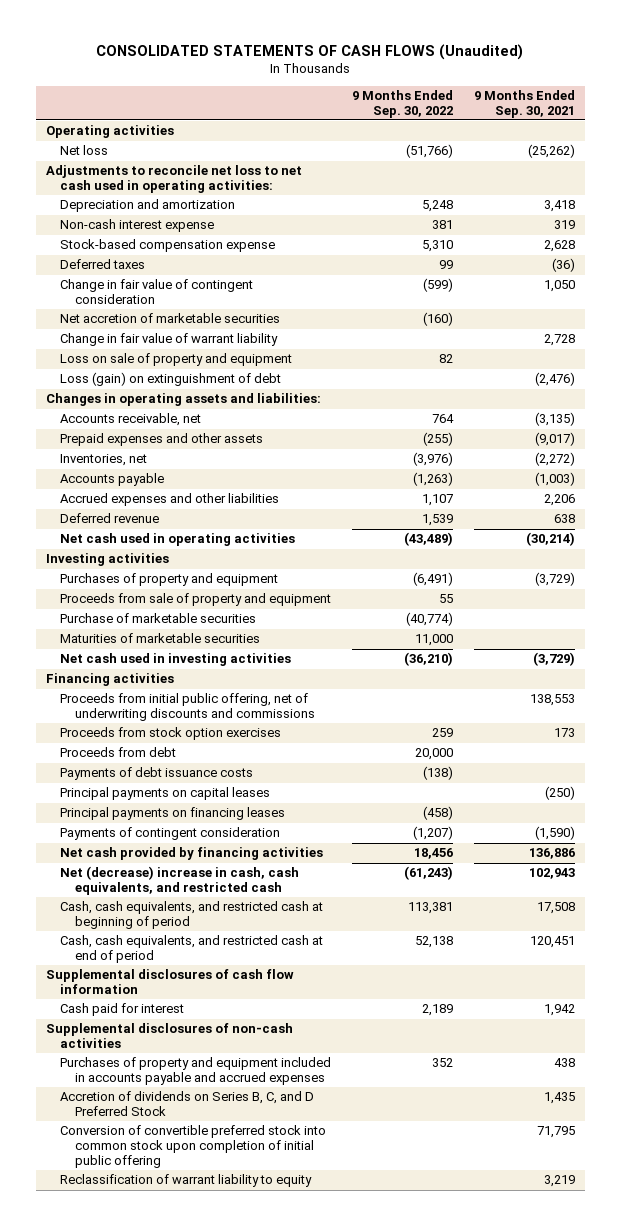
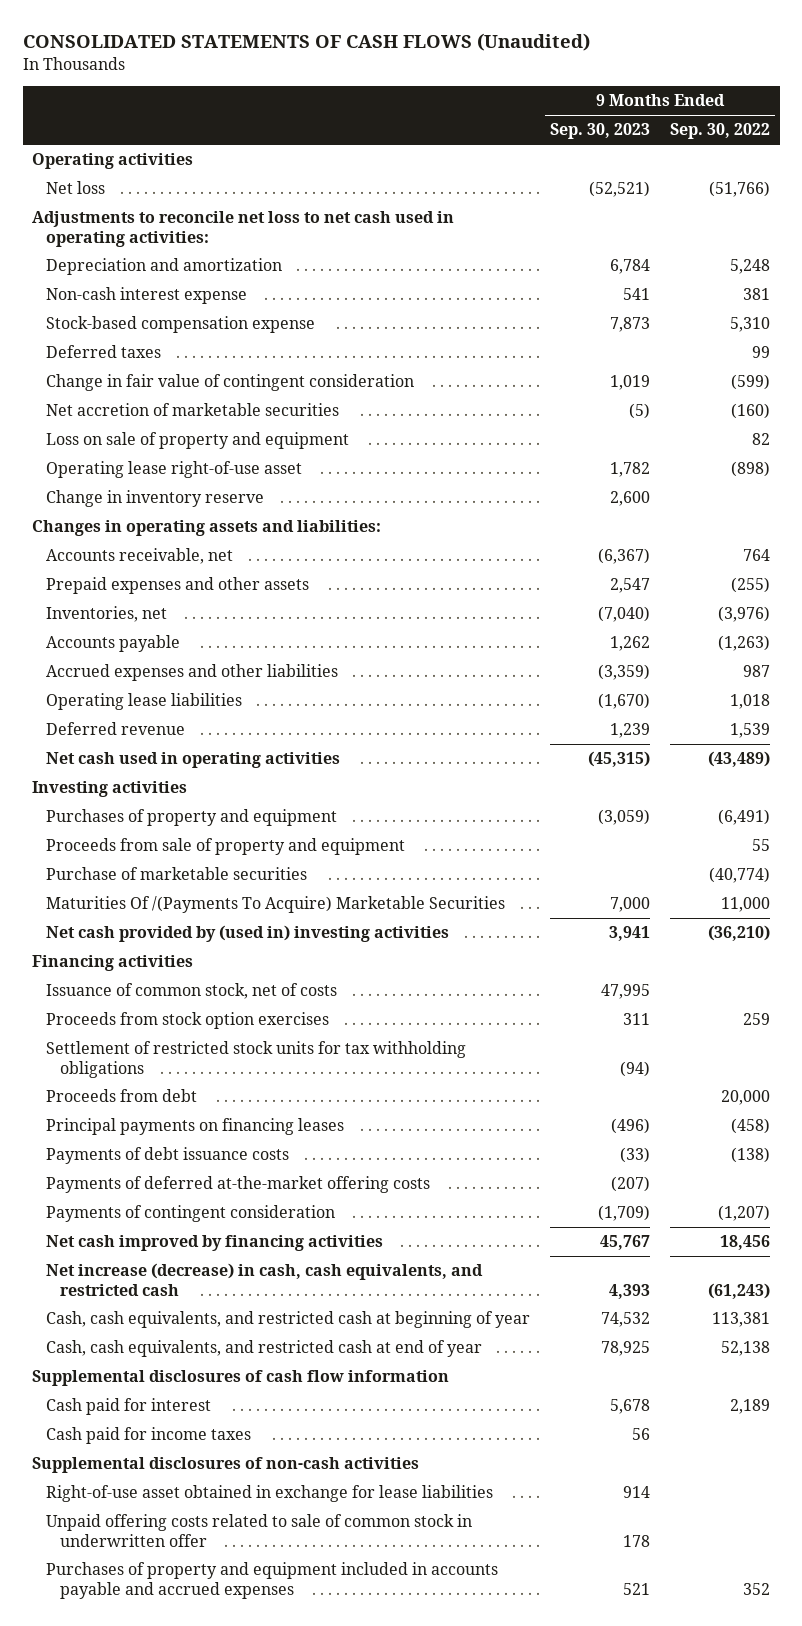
[473,89,575,118] 9 Months Ended Sep. 30, 2021 -> none
none -> [549,123,650,140] Sep. 30, 2023
[60,333,279,347] Change in fair value of warrant liability -> none
[60,372,282,387] Loss (gain) on extinguishment of debt -> none
none -> [46,461,303,479] Operating lease right-of-use asset
none -> [46,490,265,508] Change in inventory reserve
[422,494,454,507] 1,107 -> [742,665,770,678] 987
none -> [46,693,243,711] Operating lease liabilities
[60,633,261,644] Maturities of marketable securities -> [46,896,506,914] Maturities Of /(Payments To Acquire) Marketable Securities
[60,653,292,667] Net cash used in investing activities -> [46,925,450,943] Net cash provided by (used in) investing activities
[60,693,315,722] Proceeds from initial public offering, net of underwriting discounts and commissions -> none
none -> [46,983,338,1000] Issuance of common stock, net of costs
none -> [46,1041,467,1078] Settlement of restricted stock units for tax withholding obligations
[60,787,271,801] Principal payments on capital leases -> none
[60,767,254,781] Payments of debt issuance costs -> [46,1147,290,1165] Payments of debt issuance costs
none -> [46,1176,431,1194] Payments of deferred at-the-market offering costs
[60,847,324,861] Net cash provided by financing activities -> [46,1235,384,1252] Net cash improved by financing activities
[60,866,300,896] Net (decrease) increase in cash, cash equivalents, and restricted cash -> [46,1263,484,1296] Net increase (decrease) in cash, cash equivalents, and restricted cash
[60,901,324,930] Cash, cash equivalents, and restricted cash at beginning of period -> [46,1311,531,1329] Cash, cash equivalents, and restricted cash at beginning of year
[60,935,324,964] Cash, cash equivalents, and restricted cash at end of period -> [46,1340,483,1358] Cash, cash equivalents, and restricted cash at end of year
none -> [46,1427,252,1445] Cash paid for income taxes
none -> [46,1485,494,1503] Right-of-use asset obtained in exchange for lease liabilities
none -> [46,1514,473,1547] Unpaid offering costs related to sale of common stock in underwritten offer
[60,1091,315,1117] Accretion of dividends on Series B, C, and D Preferred Stock -> none
[60,1125,327,1168] Conversion of convertible preferred stock into common stock upon completion of initial public offering -> none
[60,1174,313,1188] Reclassification of warrant liability to equity -> none

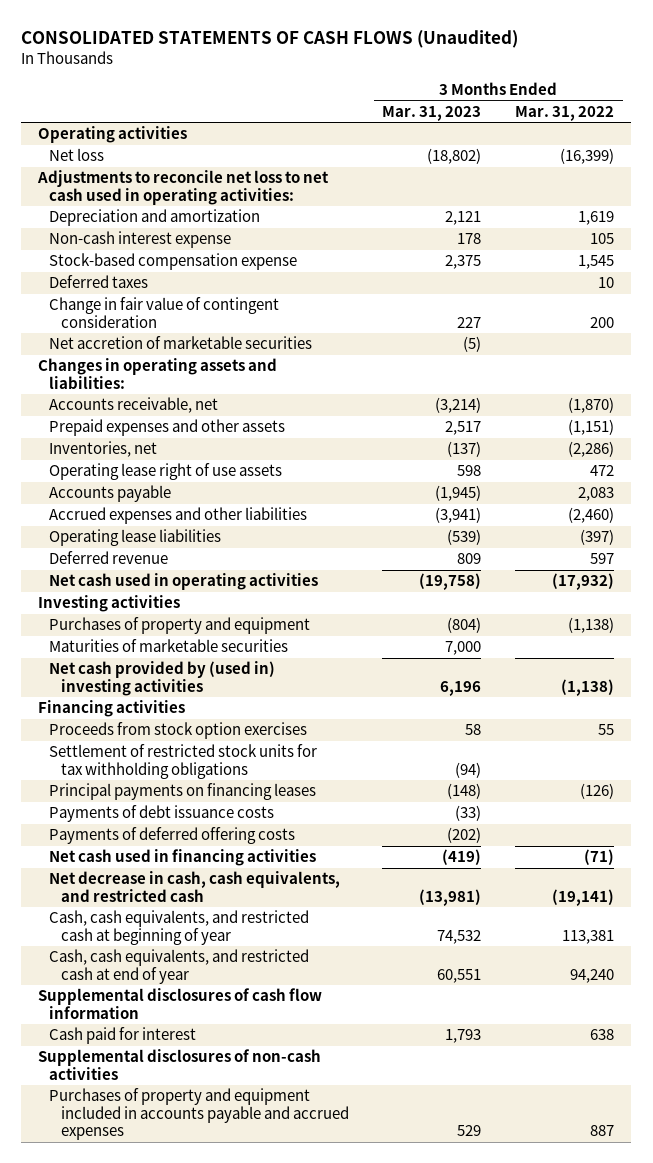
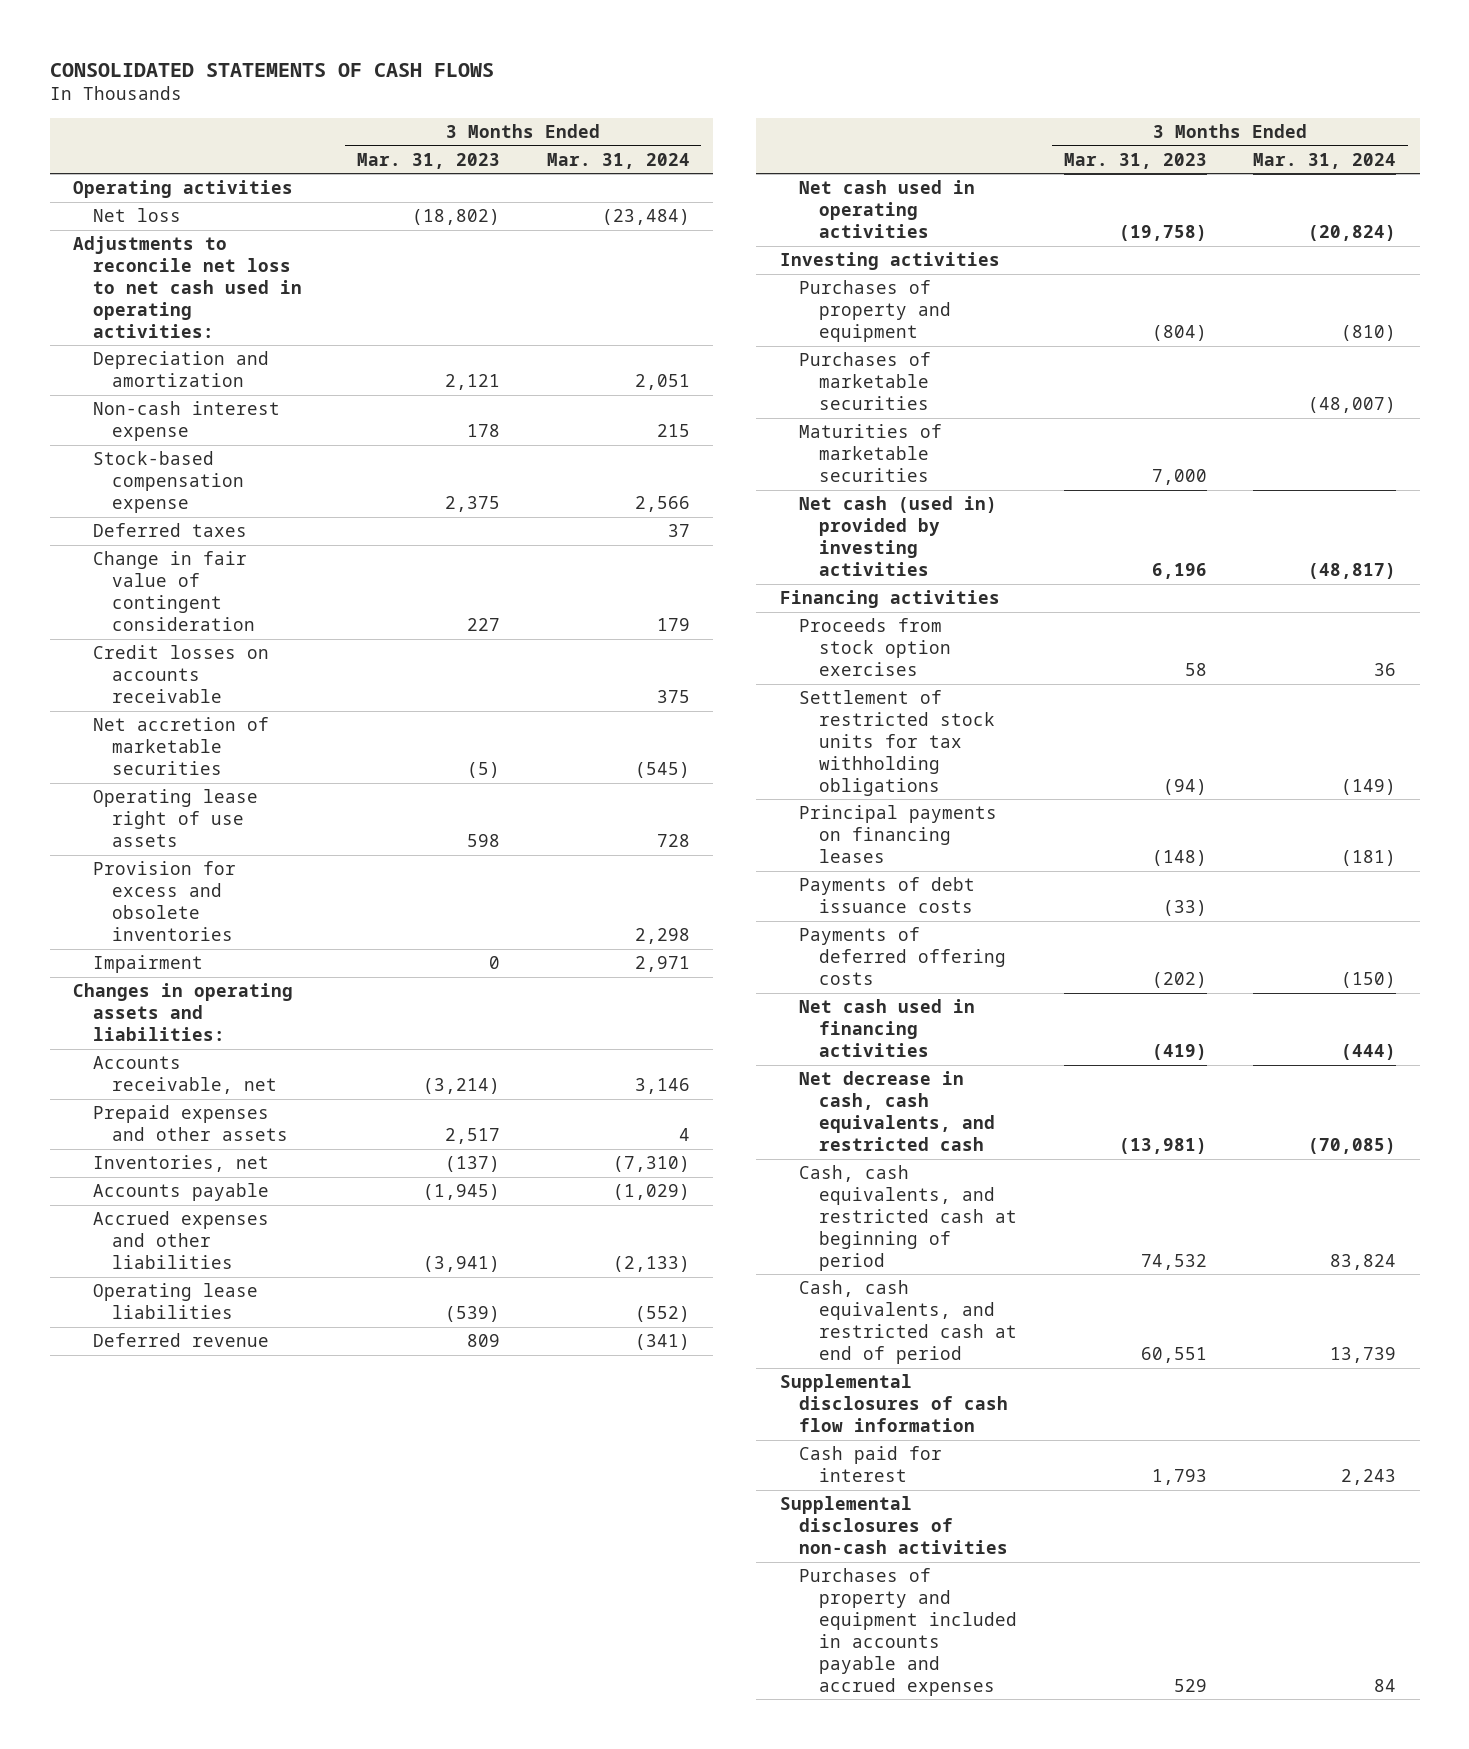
[21,30,519,49] CONSOLIDATED STATEMENTS OF CASH FLOWS (Unaudited) -> [49,62,494,77] CONSOLIDATED STATEMENTS OF CASH FLOWS
[515,105,615,121] Mar. 31, 2022 -> none
none -> [546,152,690,169] Mar. 31, 2024
none -> [92,645,269,703] Credit losses on accounts receivable
[49,463,283,481] Operating lease right of use assets -> [92,789,258,847] Operating lease right of use assets
none -> [92,861,236,941] Provision for excess and obsolete inventories
none -> [92,955,203,974] Impairment
none -> [799,352,932,410] Purchases of marketable securities
[49,661,276,696] Net cash provided by (used in) investing activities -> [799,496,998,576] Net cash (used in) provided by investing activities
[49,910,310,945] Cash, cash equivalents, and restricted cash at beginning of year -> [799,1165,1017,1271] Cash, cash equivalents, and restricted cash at beginning of period
[49,949,310,984] Cash, cash equivalents, and restricted cash at end of year -> [799,1280,1017,1364] Cash, cash equivalents, and restricted cash at end of period

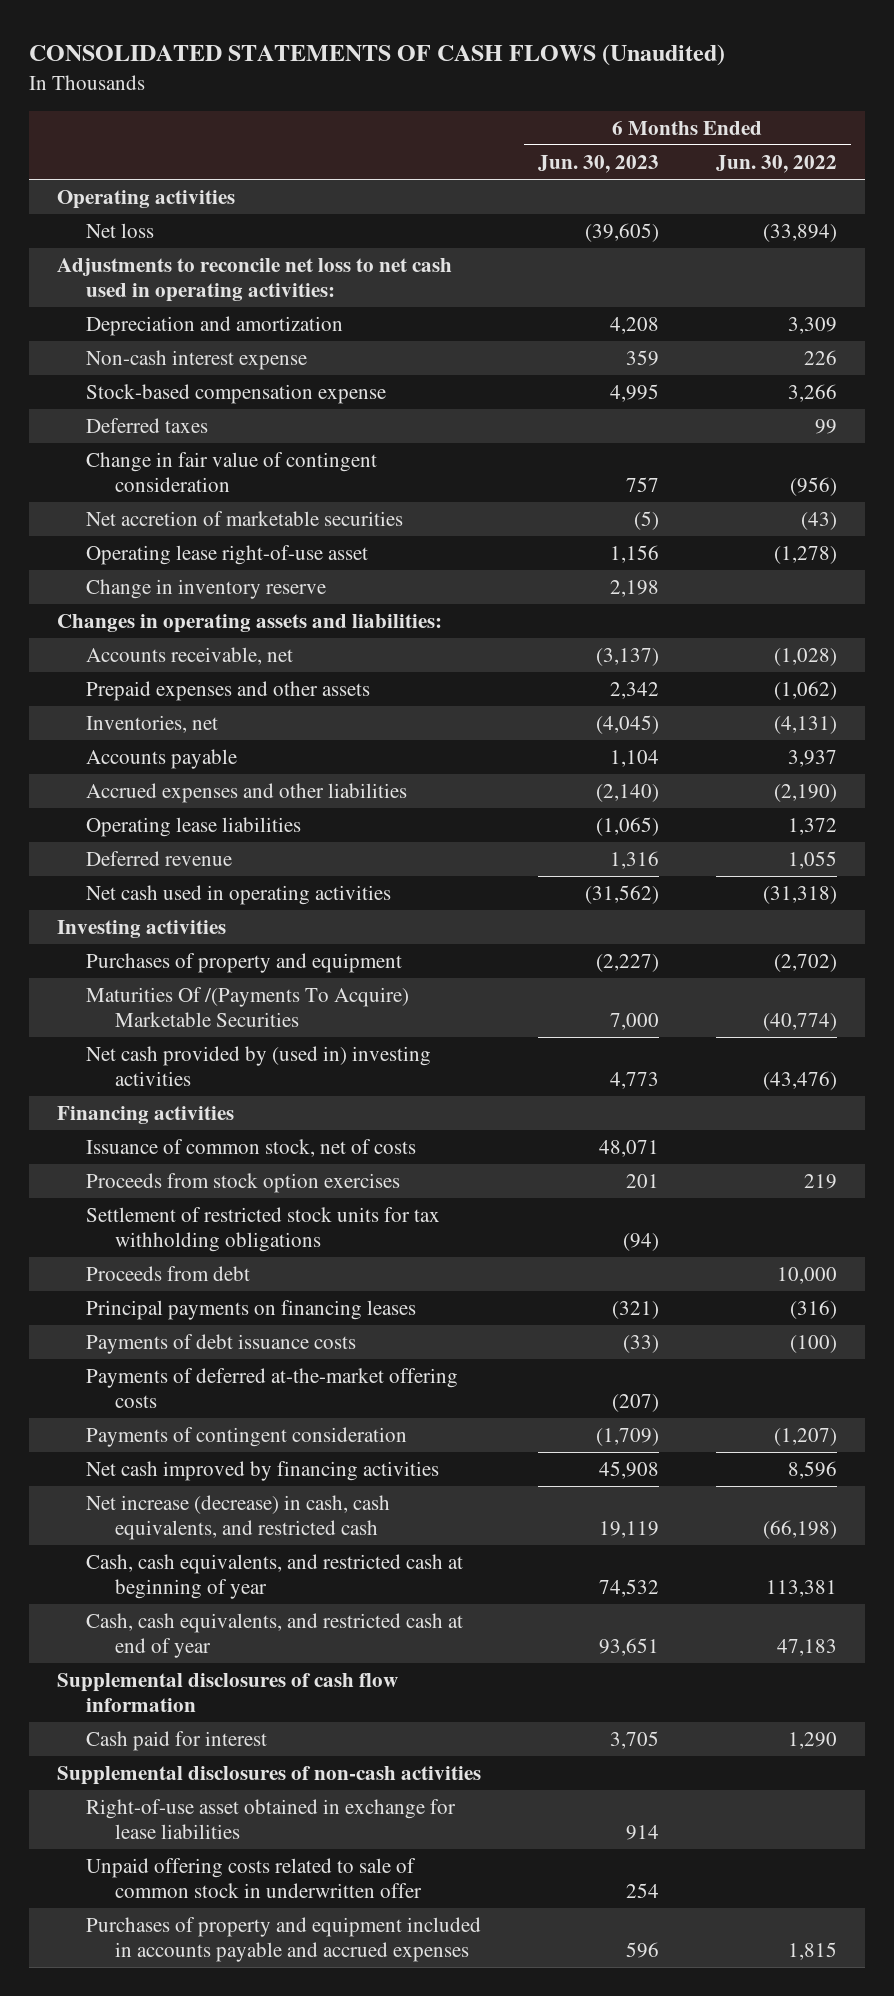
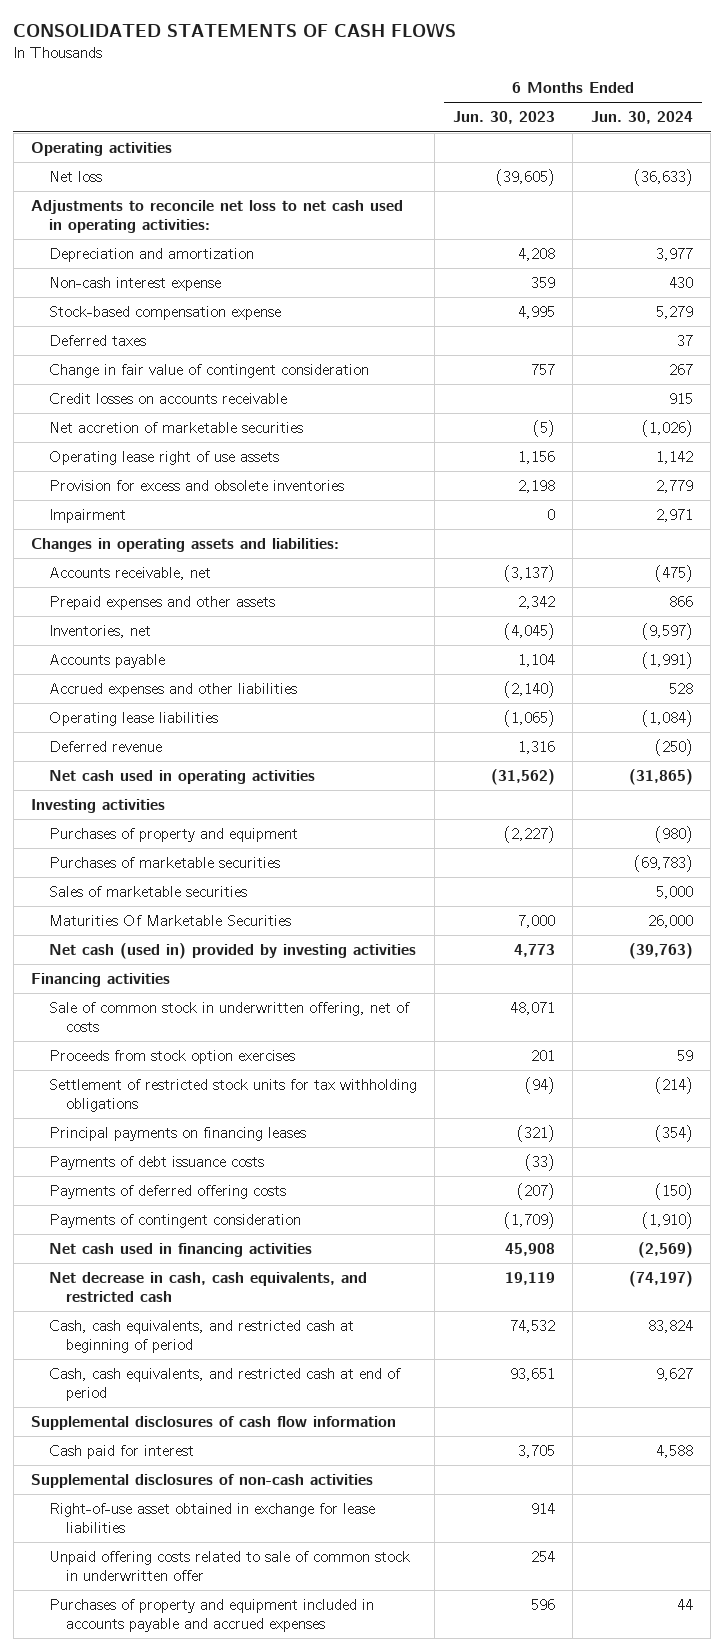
[28,44,725,67] CONSOLIDATED STATEMENTS OF CASH FLOWS (Unaudited) -> [13,21,457,37] CONSOLIDATED STATEMENTS OF CASH FLOWS
[715,154,837,173] Jun. 30, 2022 -> none
none -> [590,111,693,125] Jun. 30, 2024
none -> [48,392,287,404] Credit losses on accounts receivable
[86,545,369,566] Operating lease right-of-use asset -> [48,450,279,465] Operating lease right of use assets
[86,579,327,600] Change in inventory reserve -> [48,479,344,491] Provision for excess and obsolete inventories
none -> [48,508,126,523] Impairment
none -> [48,856,280,868] Purchases of marketable securities
none -> [48,885,247,897] Sales of marketable securities
[86,987,410,1028] Maturities Of /(Payments To Acquire) Marketable Securities -> [48,914,291,926] Maturities Of Marketable Securities
[86,1046,432,1087] Net cash provided by (used in) investing activities -> [48,942,416,959] Net cash (used in) provided by investing activities
[86,1139,417,1158] Issuance of common stock, net of costs -> [48,1001,410,1032] Sale of common stock in underwritten offering, net of costs
[86,1266,251,1282] Proceeds from debt -> none
[86,1368,459,1409] Payments of deferred at-the-market offering costs -> [48,1184,286,1199] Payments of deferred offering costs
[86,1461,440,1482] Net cash improved by financing activities -> [48,1242,312,1257] Net cash used in financing activities
[86,1495,391,1541] Net increase (decrease) in cash, cash equivalents, and restricted cash -> [48,1271,367,1302] Net decrease in cash, cash equivalents, and restricted cash
[86,1554,464,1600] Cash, cash equivalents, and restricted cash at beginning of year -> [48,1319,354,1353] Cash, cash equivalents, and restricted cash at beginning of period
[86,1613,464,1659] Cash, cash equivalents, and restricted cash at end of year -> [48,1367,401,1401] Cash, cash equivalents, and restricted cash at end of period

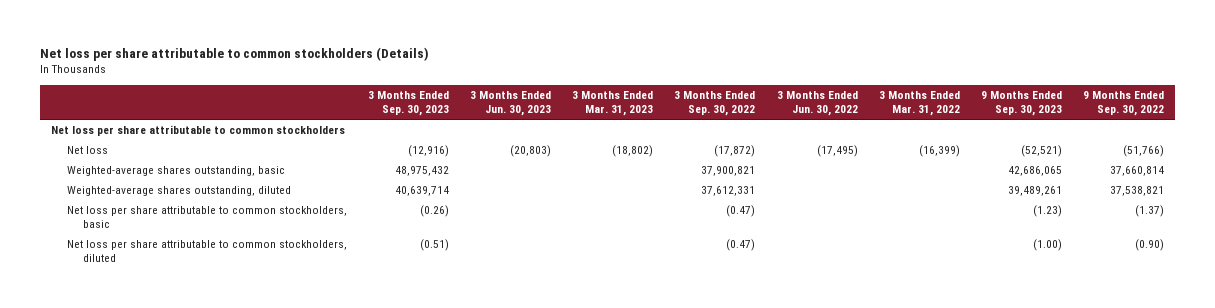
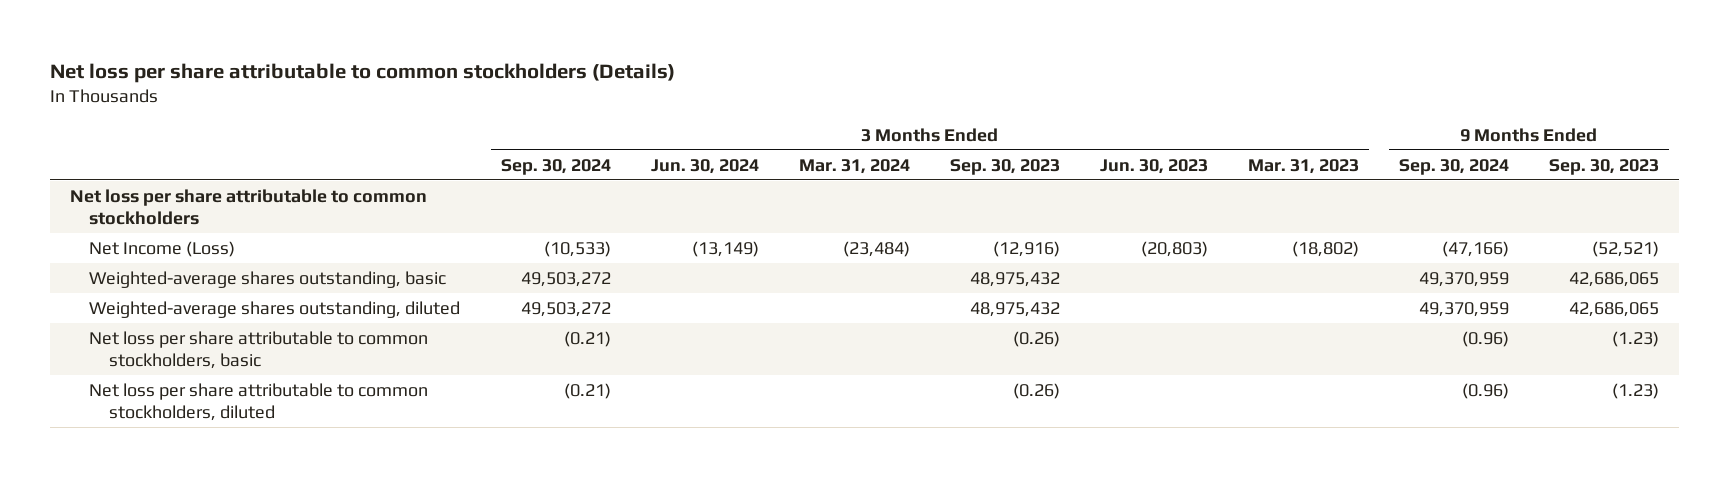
[674,91,756,117] 3 Months Ended Sep. 30, 2022 -> none
[776,91,858,117] 3 Months Ended Jun. 30, 2022 -> none
[878,91,960,117] 3 Months Ended Mar. 31, 2022 -> none
[1083,91,1165,117] 9 Months Ended Sep. 30, 2022 -> none
none -> [500,158,611,175] Sep. 30, 2024
none -> [650,158,759,174] Jun. 30, 2024
none -> [798,158,910,174] Mar. 31, 2024
none -> [1399,158,1510,175] Sep. 30, 2024
[66,146,108,155] Net loss -> [89,240,236,257] Net Income (Loss)
[394,186,449,197] 40,639,714 -> [969,301,1060,317] 48,975,432
[1008,186,1063,197] 39,489,261 -> [1569,301,1660,317] 42,686,065
[419,239,449,252] (0.51) -> [1012,382,1060,399] (0.26)
[1033,239,1063,252] (1.00) -> [1612,382,1660,399] (1.23)

